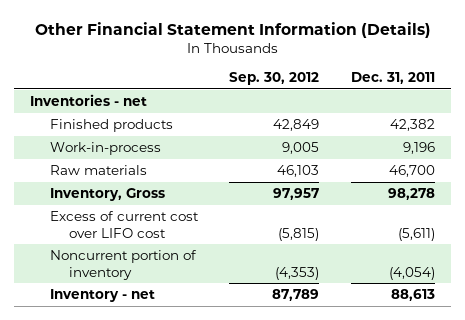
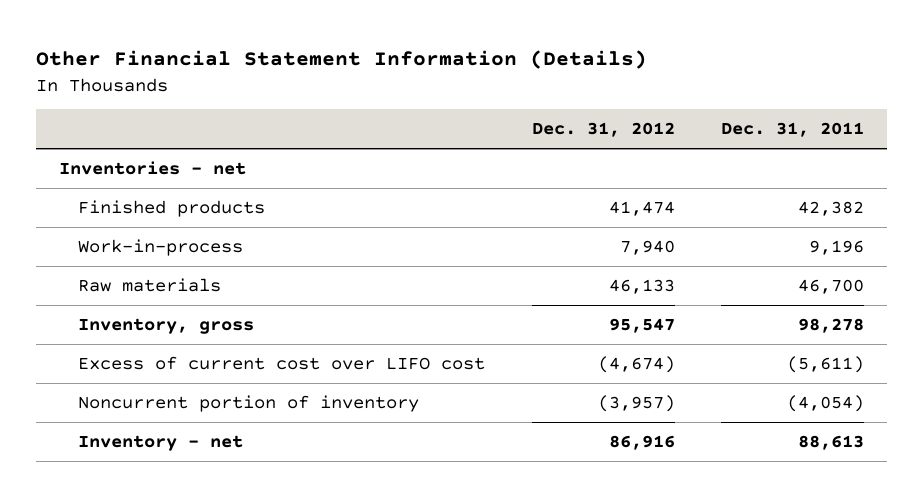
[229,71,320,85] Sep. 30, 2012 -> none
none -> [531,122,675,138] Dec. 31, 2012
[49,187,165,201] Inventory, Gross -> [78,318,255,335] Inventory, gross

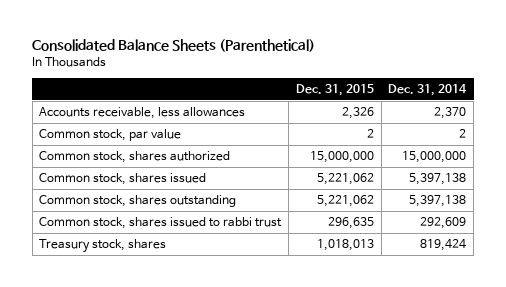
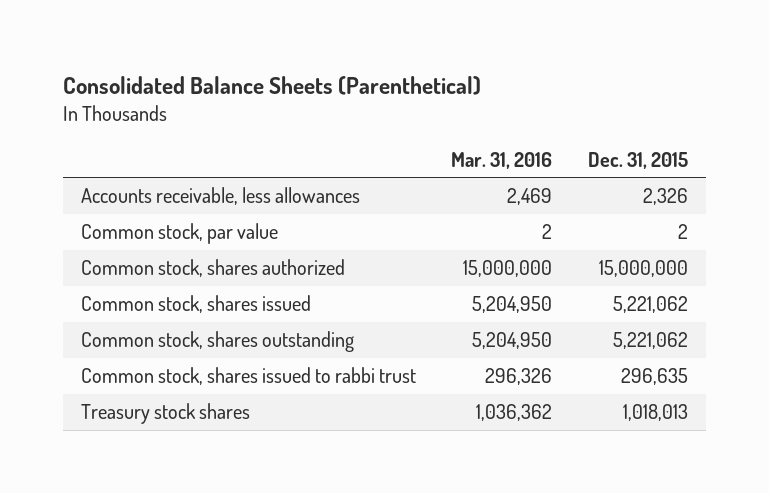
[388,83,468,96] Dec. 31, 2014 -> none
none -> [451,151,553,169] Mar. 31, 2016
[39,239,167,254] Treasury stock, shares -> [80,403,250,425] Treasury stock shares

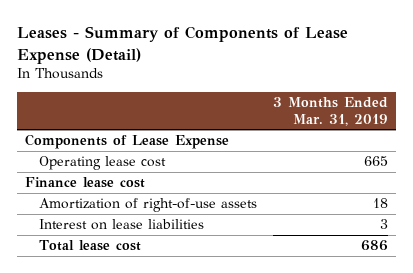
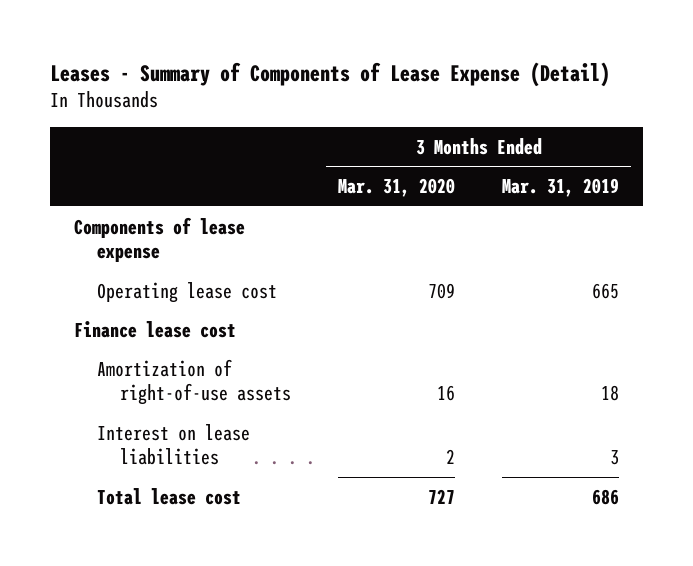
none -> [338,178,456,198] Mar. 31, 2020
[24,134,229,150] Components of Lease Expense -> [73,216,245,262] Components of lease expense

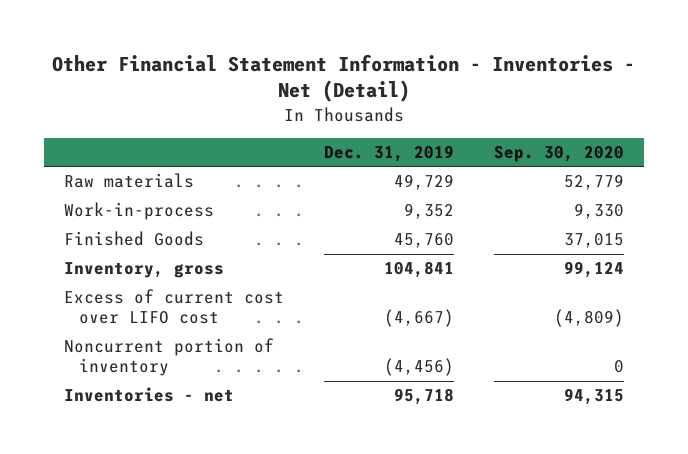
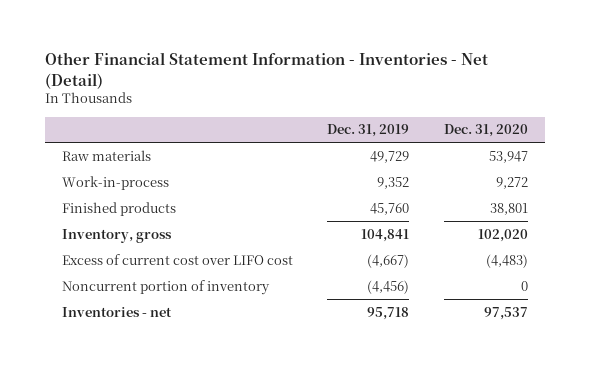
[494,146,625,163] Sep. 30, 2020 -> none
none -> [443,124,528,138] Dec. 31, 2020
[63,231,204,247] Finished Goods -> [61,201,176,216] Finished products

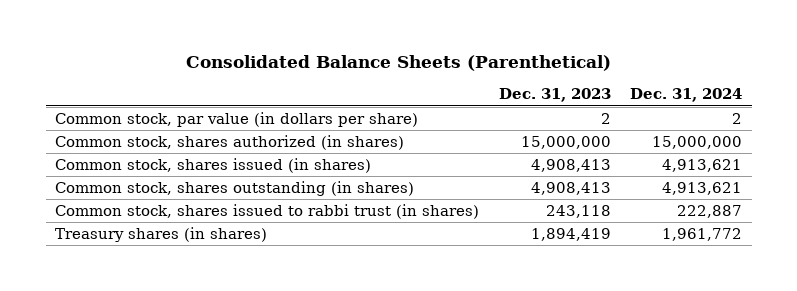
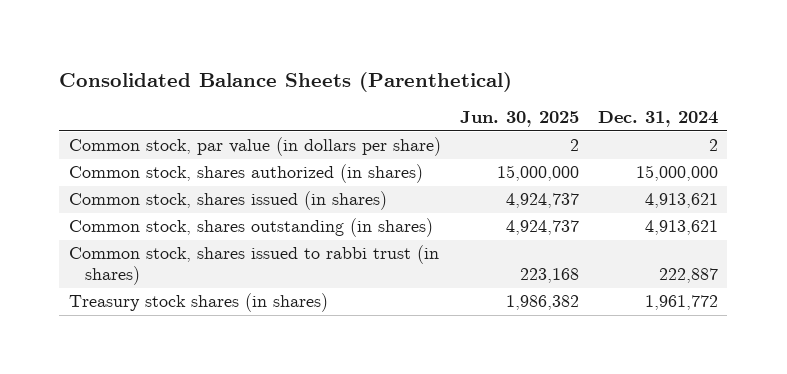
[498,88,611,103] Dec. 31, 2023 -> none
none -> [459,111,579,128] Jun. 30, 2025
[55,226,268,242] Treasury shares (in shares) -> [68,293,328,313] Treasury stock shares (in shares)

